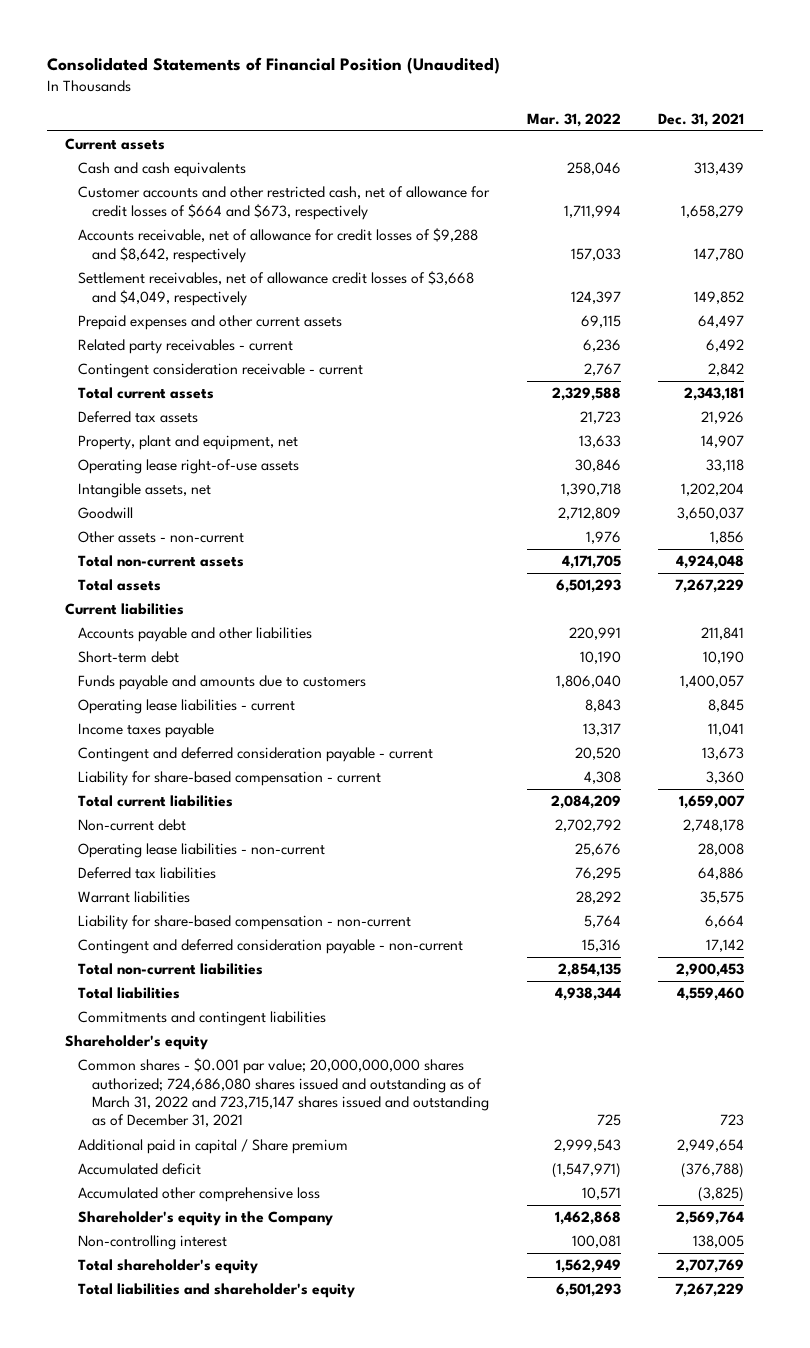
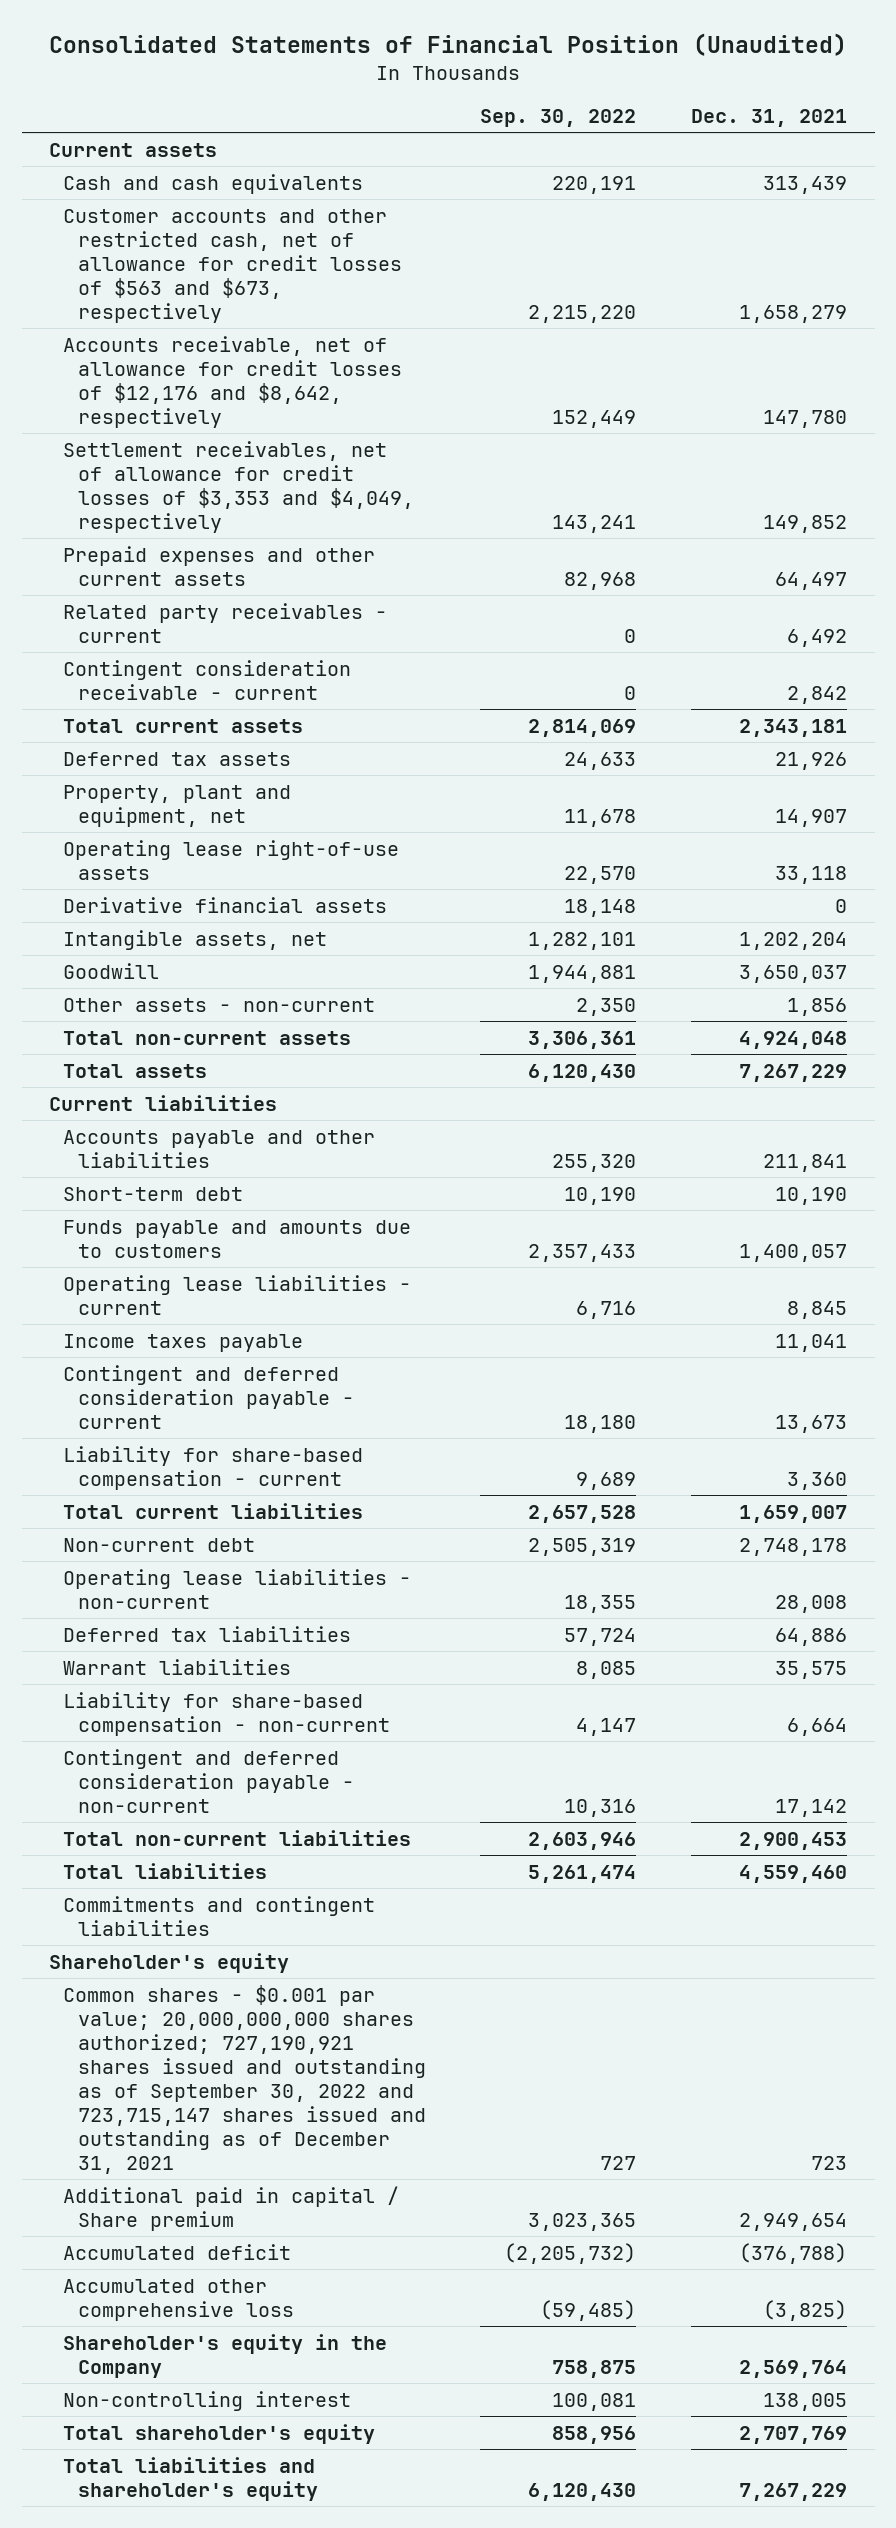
[526,112,621,127] Mar. 31, 2022 -> none
none -> [480,109,637,128] Sep. 30, 2022
[78,186,491,220] Customer accounts and other restricted cash, net of allowance for credit losses of $664 and $673, respectively -> [63,208,402,323] Customer accounts and other restricted cash, net of allowance for credit losses of $563 and $673, respectively
[78,228,479,263] Accounts receivable, net of allowance for credit losses of $9,288 and $8,642, respectively -> [63,335,402,428] Accounts receivable, net of allowance for credit losses of $12,176 and $8,642, respectively
[78,271,475,306] Settlement receivables, net of allowance credit losses of $3,668 and $4,049, respectively -> [63,440,414,533] Settlement receivables, net of allowance for credit losses of $3,353 and $4,049, respectively
none -> [63,896,388,913] Derivative financial assets
[78,1058,489,1128] Common shares - $0.001 par value; 20,000,000,000 shares authorized; 724,686,080 shares issued and outstanding as of March 31, 2022 and 723,715,147 shares issued and outstanding as of December 31, 2021 -> [63,1984,426,2174] Common shares - $0.001 par value; 20,000,000,000 shares authorized; 727,190,921 shares issued and outstanding as of September 30, 2022 and 723,715,147 shares issued and outstanding as of December 31, 2021

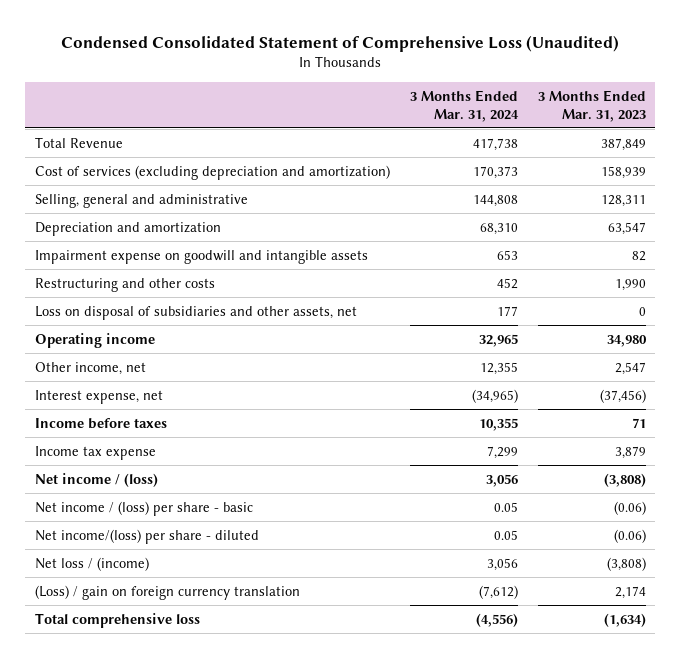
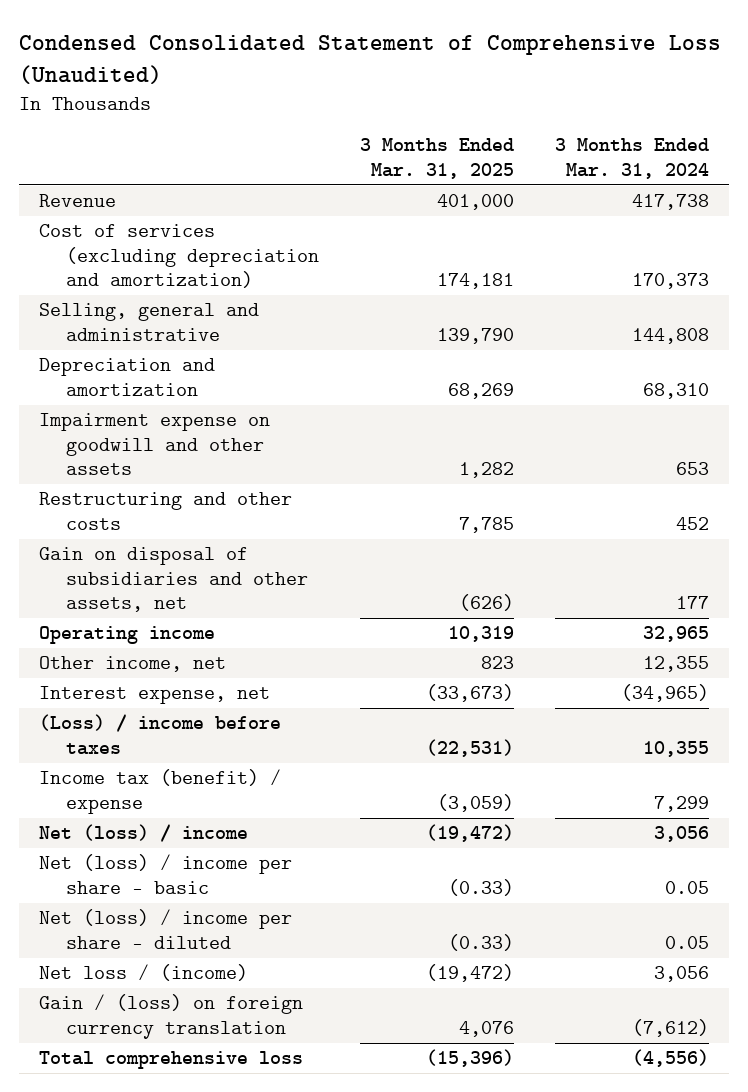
[537,89,646,122] 3 Months Ended Mar. 31, 2023 -> none
none -> [359,138,514,179] 3 Months Ended Mar. 31, 2025
[34,136,123,148] Total Revenue -> [39,194,117,208] Revenue
[34,249,368,264] Impairment expense on goodwill and intangible assets -> [39,413,271,476] Impairment expense on goodwill and other assets
[34,305,357,320] Loss on disposal of subsidiaries and other assets, net -> [39,547,308,613] Gain on disposal of subsidiaries and other assets, net
[34,417,167,429] Income before taxes -> [39,714,282,755] (Loss) / income before taxes
[34,445,156,460] Income tax expense -> [39,769,282,814] Income tax (benefit) / expense
[34,472,158,487] Net income / (loss) -> [39,824,249,843] Net (loss) / income
[34,500,253,516] Net income / (loss) per share - basic -> [39,854,293,894] Net (loss) / income per share - basic
[34,528,259,544] Net income/(loss) per share - diluted -> [39,909,293,949] Net (loss) / income per share - diluted
[34,584,300,600] (Loss) / gain on foreign currency translation -> [39,994,304,1039] Gain / (loss) on foreign currency translation

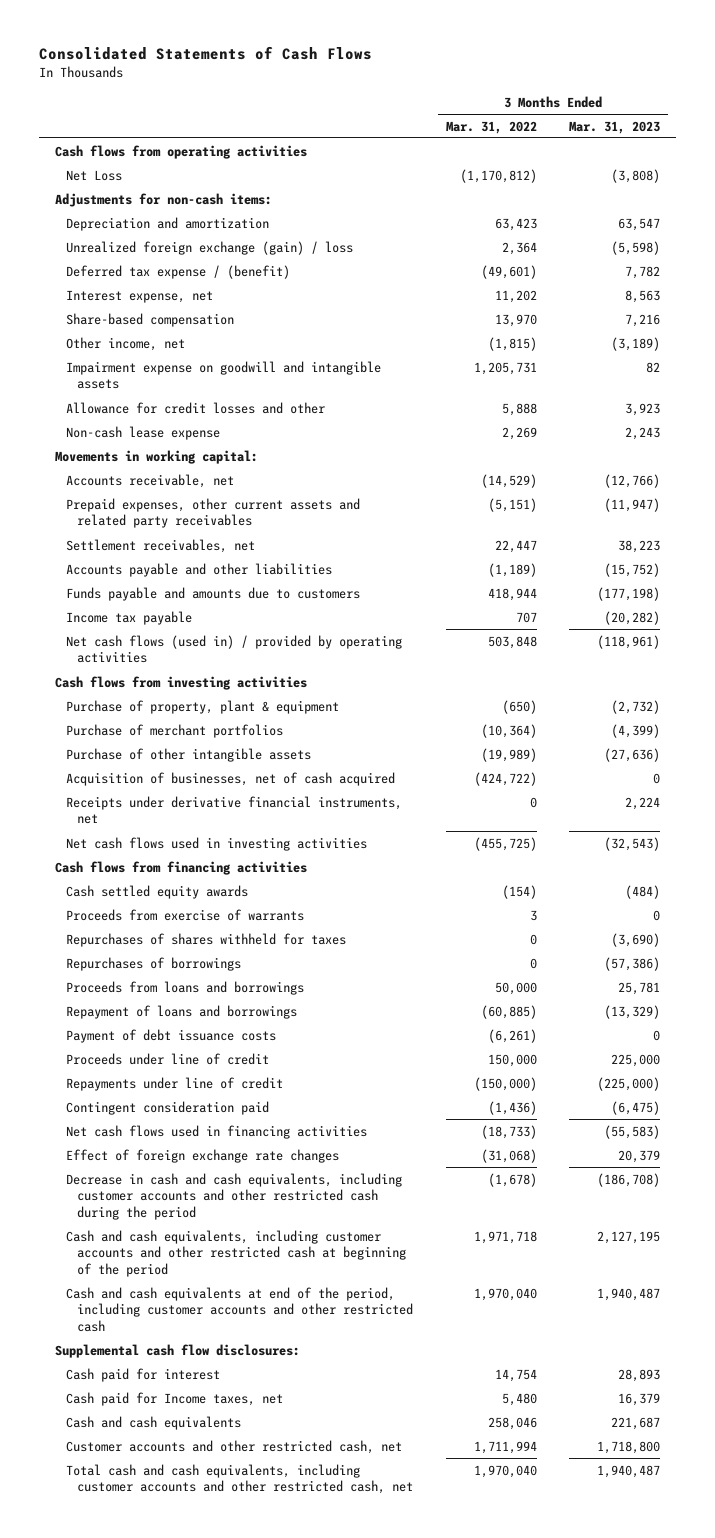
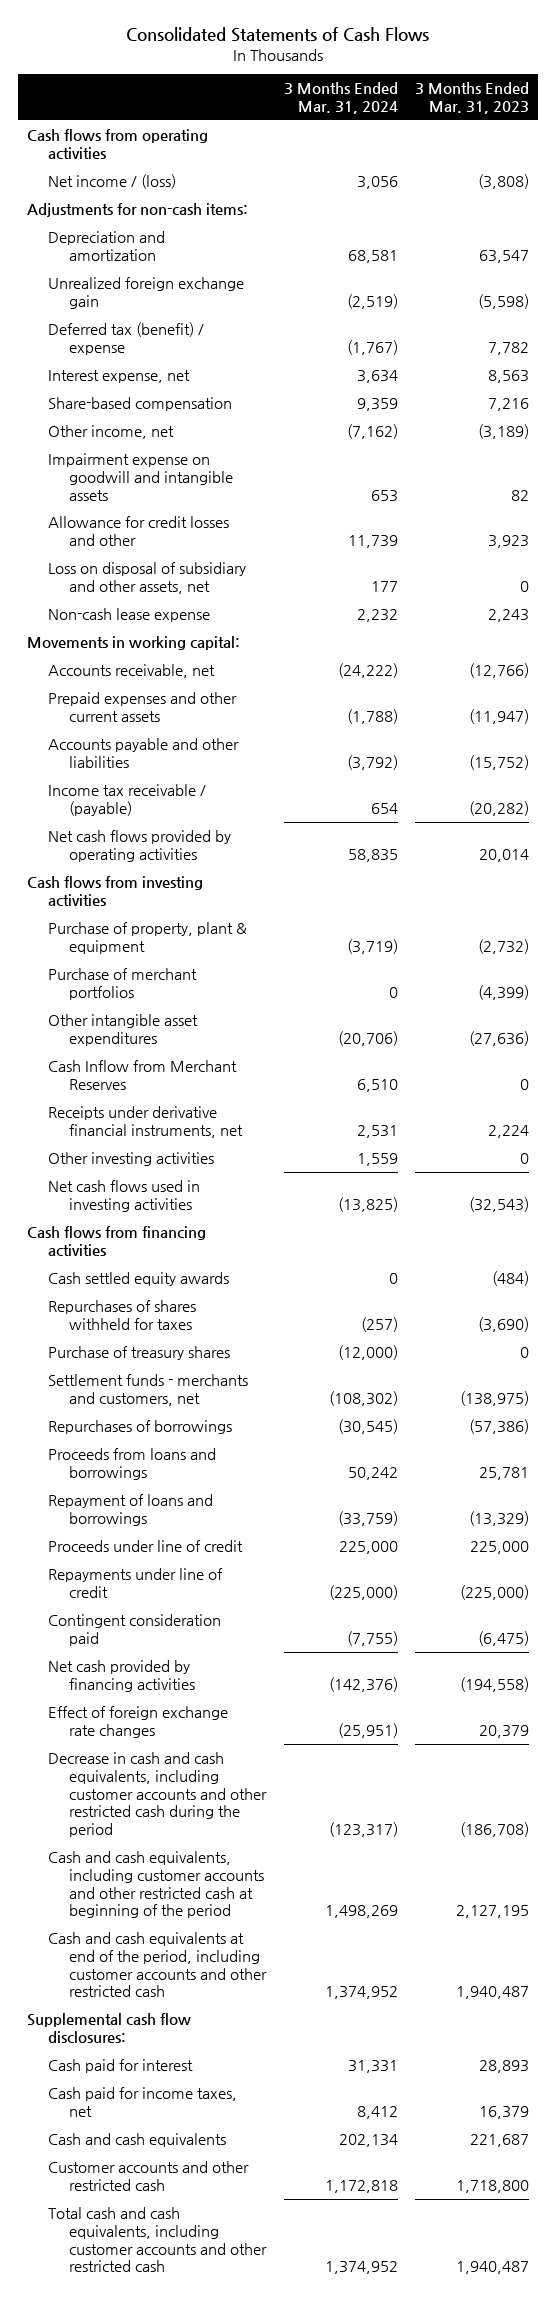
[445,120,537,134] Mar. 31, 2022 -> none
none -> [283,81,398,114] 3 Months Ended Mar. 31, 2024
[66,169,123,181] Net Loss -> [48,173,177,189] Net income / (loss)
[66,240,354,255] Unrealized foreign exchange (gain) / loss -> [48,276,245,309] Unrealized foreign exchange gain
[66,264,291,279] Deferred tax expense / (benefit) -> [48,321,205,355] Deferred tax (benefit) / expense
none -> [48,561,247,594] Loss on disposal of subsidiary and other assets, net
[66,538,256,553] Settlement receivables, net -> none
[66,497,361,529] Prepaid expenses, other current assets and related party receivables -> [48,691,238,722] Prepaid expenses and other current assets
[66,586,361,601] Funds payable and amounts due to customers -> none
[66,610,193,625] Income tax payable -> [48,783,207,816] Income tax receivable / (payable)
[66,634,403,664] Net cash flows (used in) / provided by operating activities -> [48,829,232,862] Net cash flows provided by operating activities
[597,634,661,649] (118,961) -> [479,848,530,862] 20,014
[66,771,396,786] Acquisition of businesses, net of cash acquired -> none
[66,747,312,762] Purchase of other intangible assets -> [48,1013,199,1046] Other intangible asset expenditures
none -> [48,1059,238,1090] Cash Inflow from Merchant Reserves
none -> [48,1151,215,1166] Other investing activities
[66,908,305,921] Proceeds from exercise of warrants -> none
none -> [48,1345,231,1360] Purchase of treasury shares
none -> [48,1373,249,1406] Settlement funds - merchants and customers, net
[66,1028,277,1043] Payment of debt issuance costs -> none
[66,1124,368,1139] Net cash flows used in financing activities -> [48,1659,196,1692] Net cash provided by financing activities
[604,1124,661,1139] (55,583) -> [460,1676,530,1692] (194,558)
[66,1391,284,1406] Cash paid for Income taxes, net -> [48,2086,238,2117] Cash paid for income taxes, net
[66,1439,403,1454] Customer accounts and other restricted cash, net -> [48,2160,250,2191] Customer accounts and other restricted cash
[66,1463,414,1495] Total cash and cash equivalents, including customer accounts and other restricted cash, net -> [48,2206,268,2273] Total cash and cash equivalents, including customer accounts and other restricted cash

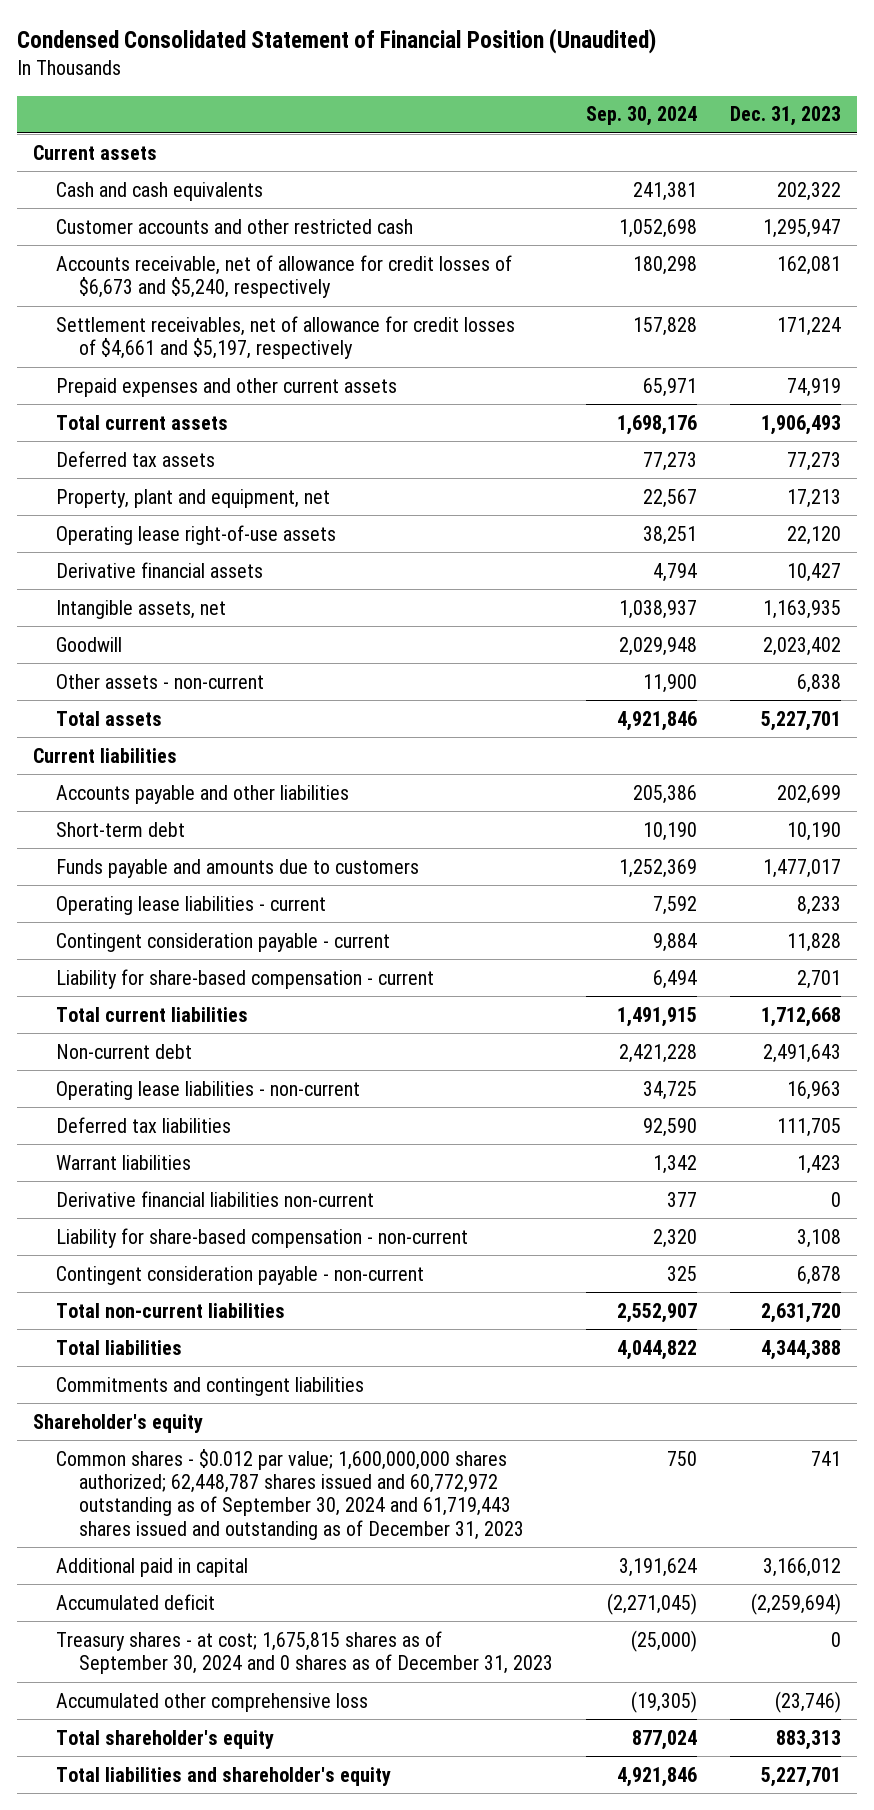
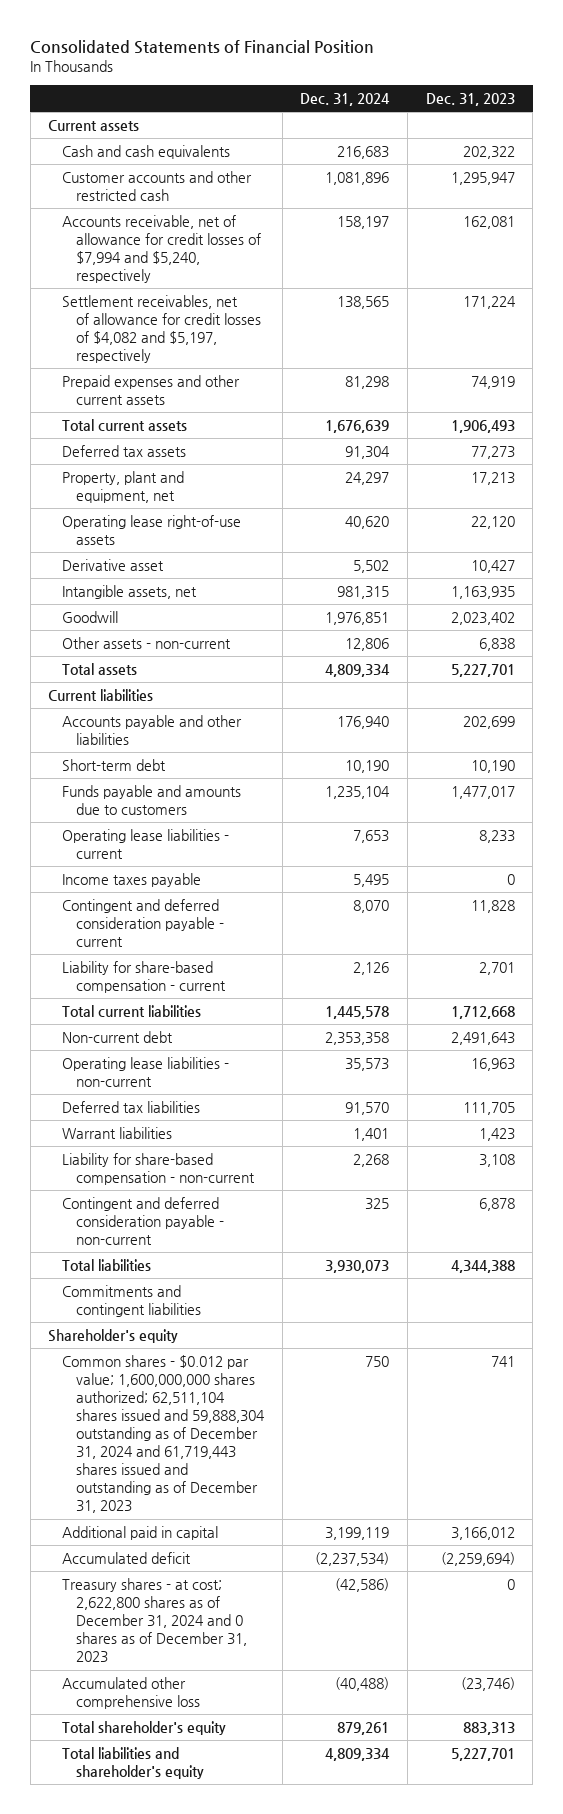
[17,28,657,55] Condensed Consolidated Statement of Financial Position (Unaudited) -> [30,39,375,54] Consolidated Statements of Financial Position
[585,106,697,127] Sep. 30, 2024 -> none
none -> [300,92,391,106] Dec. 31, 2024
[56,254,513,299] Accounts receivable, net of allowance for credit losses of $6,673 and $5,240, respectively -> [62,215,262,284] Accounts receivable, net of allowance for credit losses of $7,994 and $5,240, respectively
[56,315,516,360] Settlement receivables, net of allowance for credit losses of $4,661 and $5,197, respectively -> [62,295,262,364] Settlement receivables, net of allowance for credit losses of $4,082 and $5,197, respectively
[56,561,264,578] Derivative financial assets -> [62,559,165,572] Derivative asset
none -> [62,873,202,888] Income taxes payable
[56,932,391,952] Contingent consideration payable - current -> [62,899,225,948] Contingent and deferred consideration payable - current
[56,1190,375,1207] Derivative financial liabilities non-current -> none
[56,1302,286,1318] Total non-current liabilities -> none
[56,1265,425,1285] Contingent consideration payable - non-current -> [62,1197,225,1246] Contingent and deferred consideration payable - non-current
[56,1448,525,1540] Common shares - $0.012 par value; 1,600,000,000 shares authorized; 62,448,787 shares issued and 60,772,972 outstanding as of September 30, 2024 and 61,719,443 shares issued and outstanding as of December 31, 2023 -> [62,1355,266,1514] Common shares - $0.012 par value; 1,600,000,000 shares authorized; 62,511,104 shares issued and 59,888,304 outstanding as of December 31, 2024 and 61,719,443 shares issued and outstanding as of December 31, 2023
[56,1630,554,1675] Treasury shares - at cost; 1,675,815 shares as of September 30, 2024 and 0 shares as of December 31, 2023 -> [62,1578,248,1664] Treasury shares - at cost; 2,622,800 shares as of December 31, 2024 and 0 shares as of December 31, 2023

